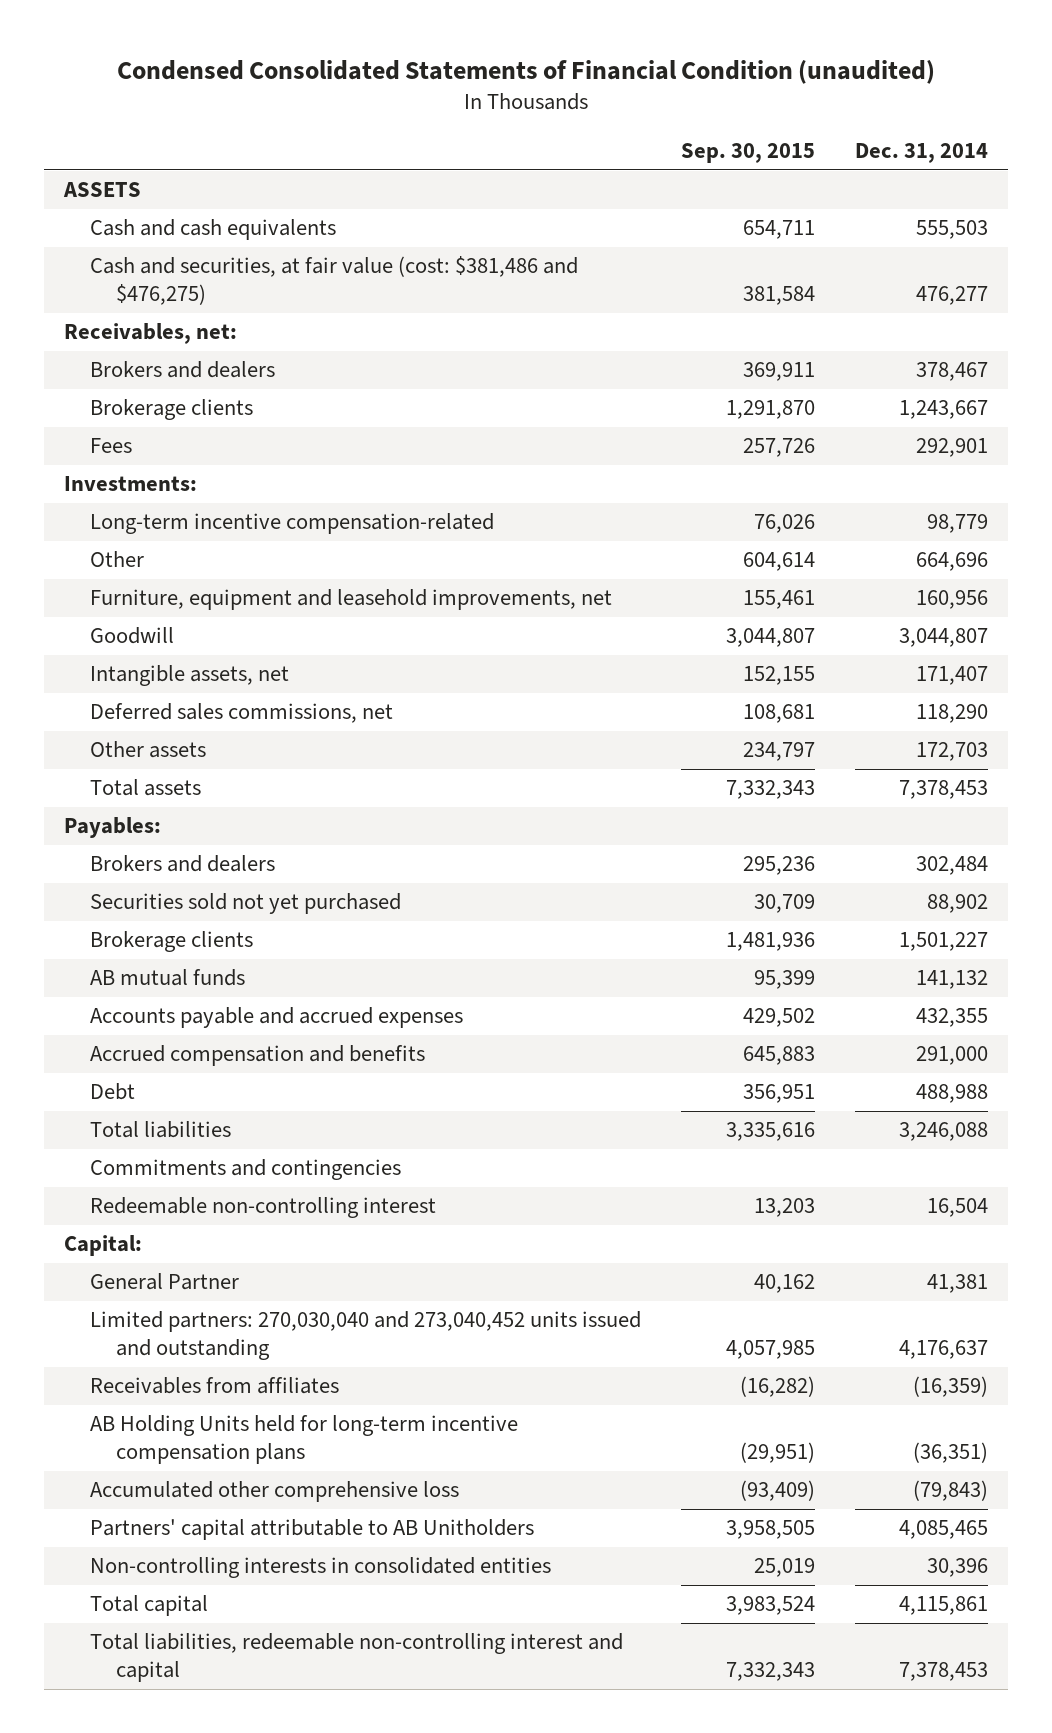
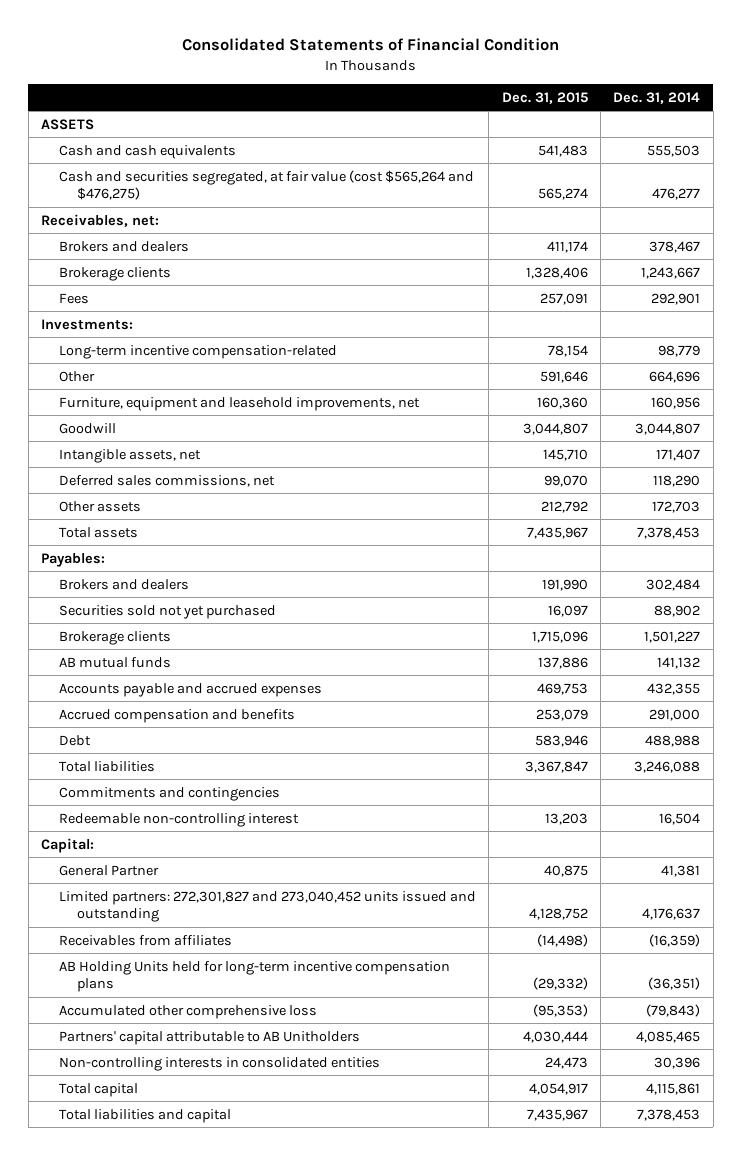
[117,59,936,84] Condensed Consolidated Statements of Financial Condition (unaudited) -> [181,38,559,52] Consolidated Statements of Financial Condition
[681,142,816,163] Sep. 30, 2015 -> none
none -> [501,91,588,104] Dec. 31, 2015
[90,256,579,306] Cash and securities, at fair value (cost: $381,486 and $476,275) -> [59,169,475,201] Cash and securities segregated, at fair value (cost $565,264 and $476,275)
[90,1311,642,1361] Limited partners: 270,030,040 and 273,040,452 units issued and outstanding -> [59,890,477,923] Limited partners: 272,301,827 and 273,040,452 units issued and outstanding
[90,1633,624,1683] Total liabilities, redeemable non-controlling interest and capital -> [59,1108,232,1123] Total liabilities and capital

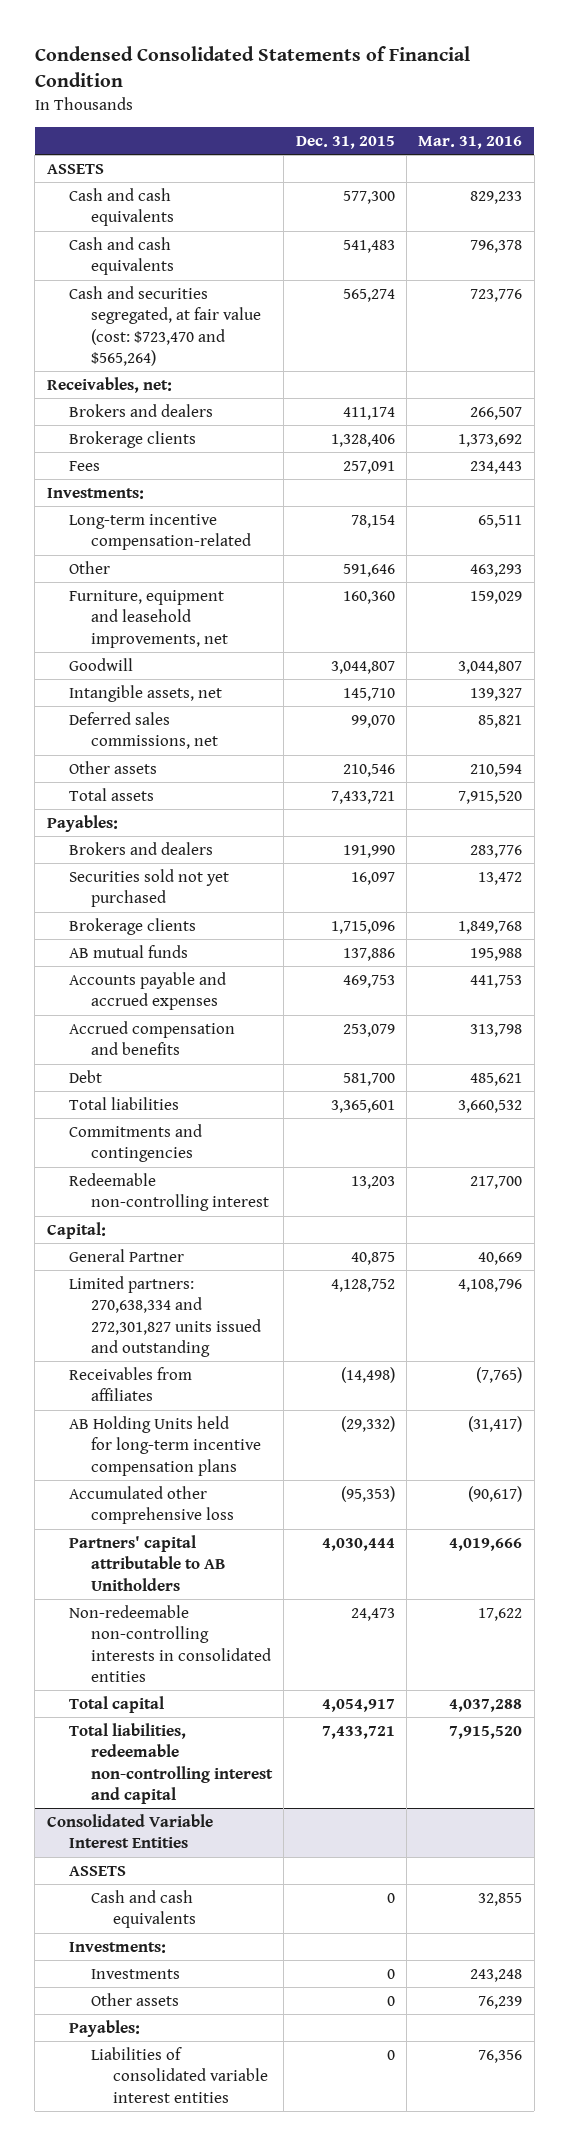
[181,38,559,52] Consolidated Statements of Financial Condition -> [34,45,470,88] Condensed Consolidated Statements of Financial Condition
[613,91,701,104] Dec. 31, 2014 -> none
none -> [418,135,523,149] Mar. 31, 2016
none -> [68,187,174,227] Cash and cash equivalents
[59,169,475,201] Cash and securities segregated, at fair value (cost $565,264 and $476,275) -> [68,285,261,367] Cash and securities segregated, at fair value (cost: $723,470 and $565,264)
[540,500,588,513] 212,792 -> [342,763,395,777] 210,546
[526,526,588,539] 7,435,967 -> [330,790,395,804] 7,433,721
[534,734,588,747] 583,946 -> [342,1072,395,1086] 581,700
[524,760,588,773] 3,367,847 -> [330,1099,395,1113] 3,365,601
[59,890,477,923] Limited partners: 272,301,827 and 273,040,452 units issued and outstanding -> [68,1275,261,1358] Limited partners: 270,638,334 and 272,301,827 units issued and outstanding
[59,1056,381,1071] Non-controlling interests in consolidated entities -> [68,1604,271,1683] Non-redeemable non-controlling interests in consolidated entities
[59,1108,232,1123] Total liabilities and capital -> [68,1722,273,1805] Total liabilities, redeemable non-controlling interest and capital
[526,1108,588,1121] 7,435,967 -> [321,1725,395,1739] 7,433,721
none -> [46,1813,213,1849] Consolidated Variable Interest Entities
none -> [68,1865,126,1876] ASSETS
none -> [90,1889,196,1929] Cash and cash equivalents
none -> [68,1941,166,1953] Investments:
none -> [90,1968,180,1979] Investments
none -> [90,1992,179,2006] Other assets
none -> [68,2019,140,2037] Payables:
none -> [90,2046,268,2103] Liabilities of consolidated variable interest entities

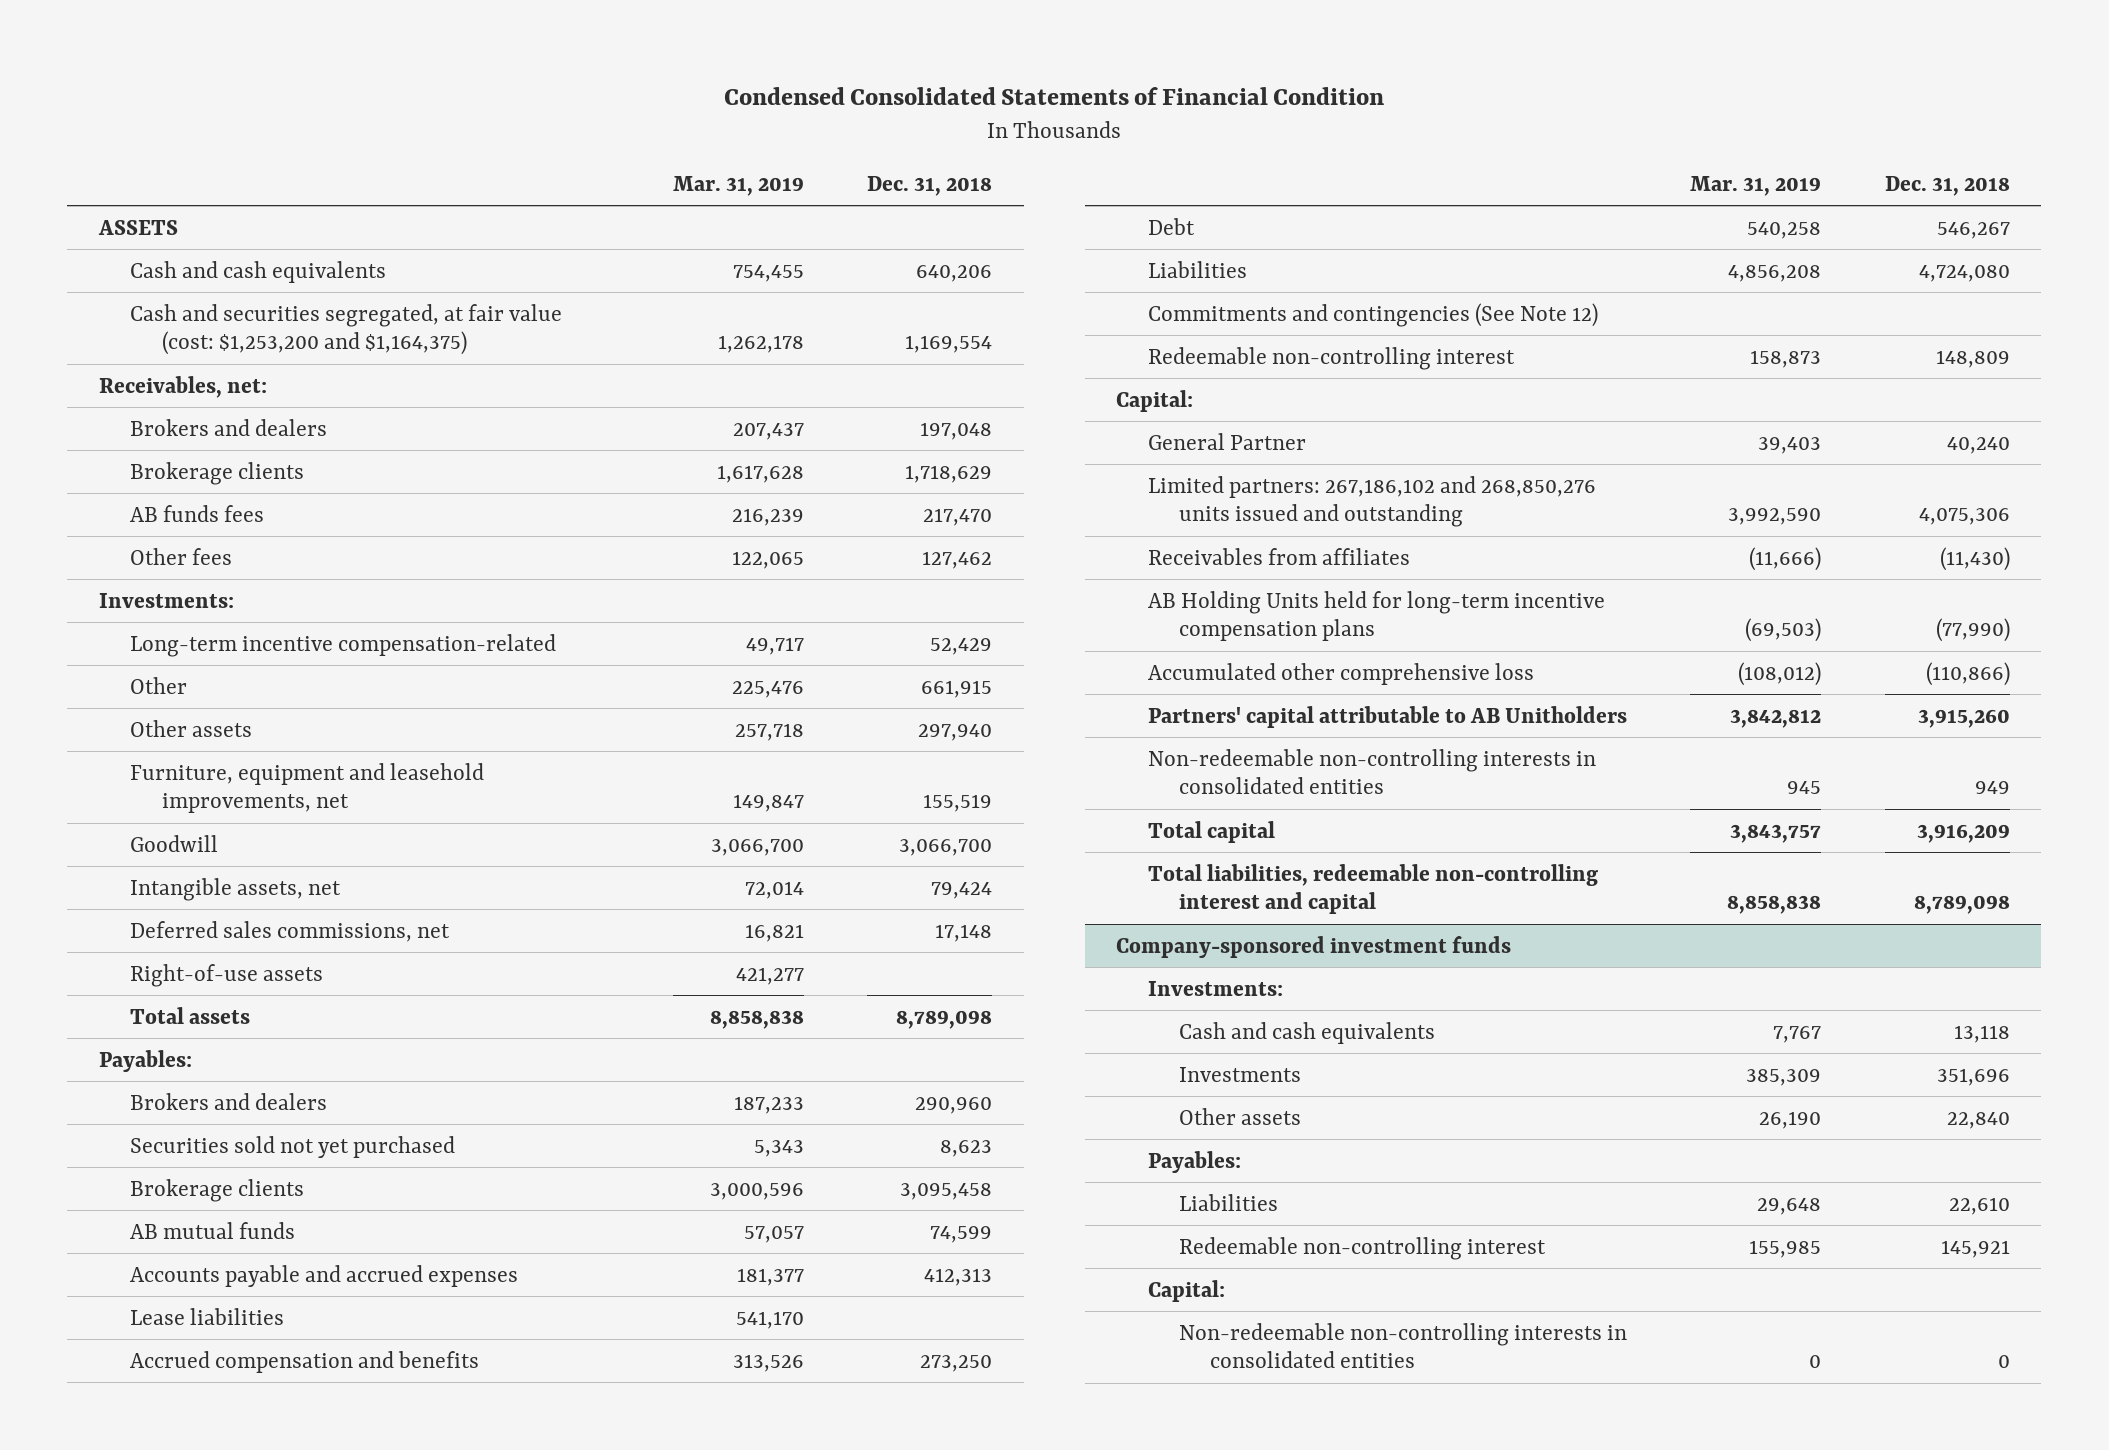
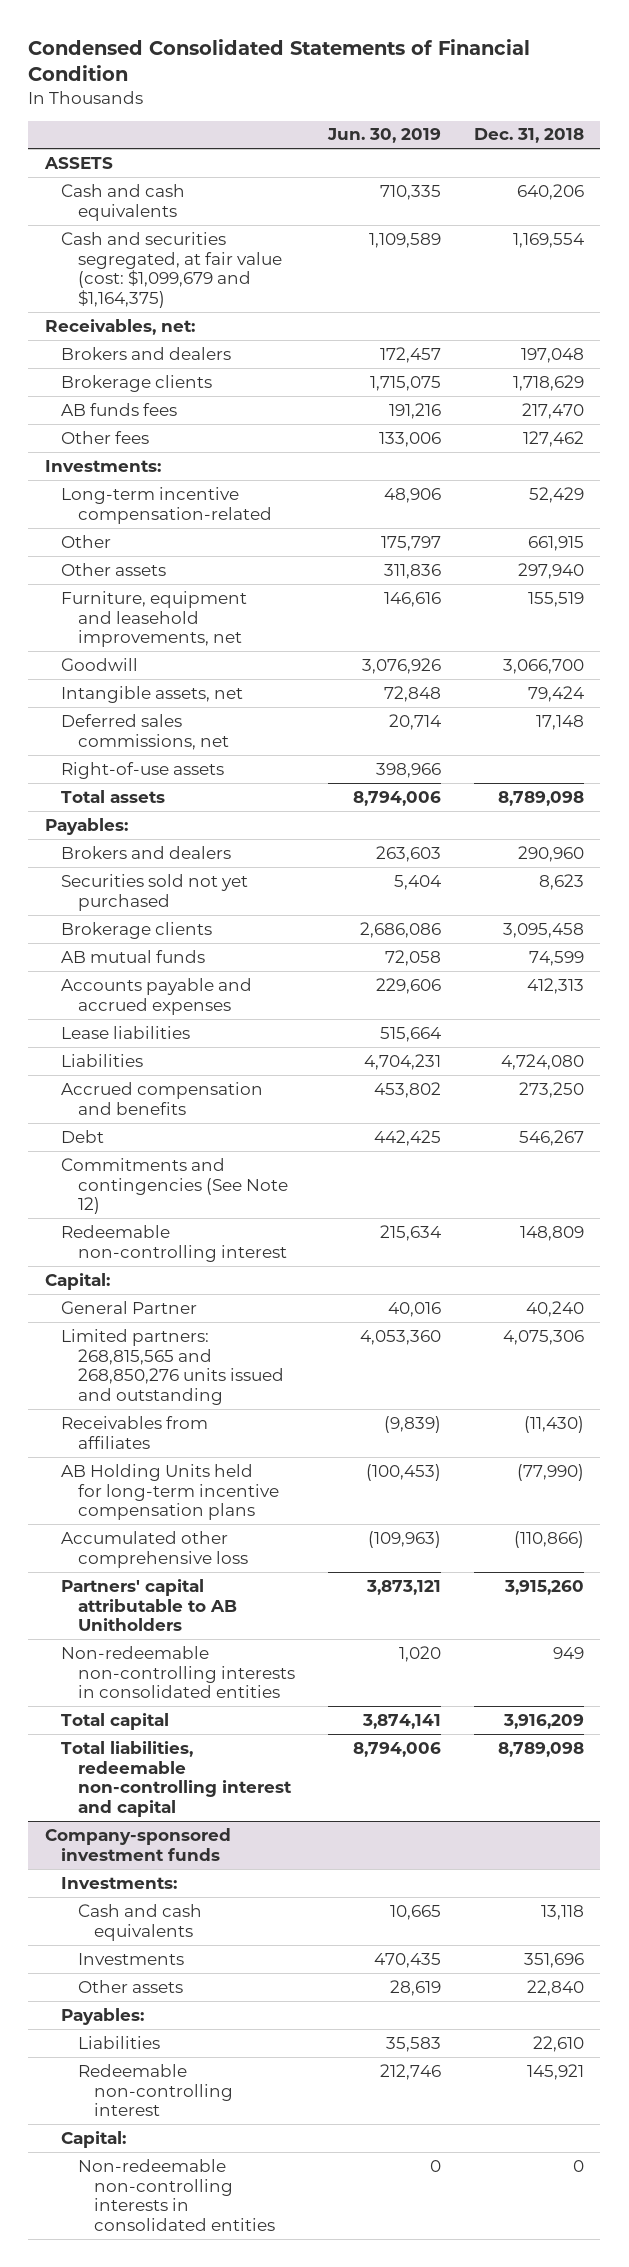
[672,175,804,196] Mar. 31, 2019 -> none
none -> [326,128,441,144] Jun. 30, 2019
[130,303,563,355] Cash and securities segregated, at fair value (cost: $1,253,200 and $1,164,375) -> [61,231,282,309] Cash and securities segregated, at fair value (cost: $1,099,679 and $1,164,375)
[1147,260,1247,278] Liabilities -> [61,1053,144,1067] Liabilities
[1147,475,1596,527] Limited partners: 267,186,102 and 268,850,276 units issued and outstanding -> [61,1328,284,1406] Limited partners: 268,815,565 and 268,850,276 units issued and outstanding

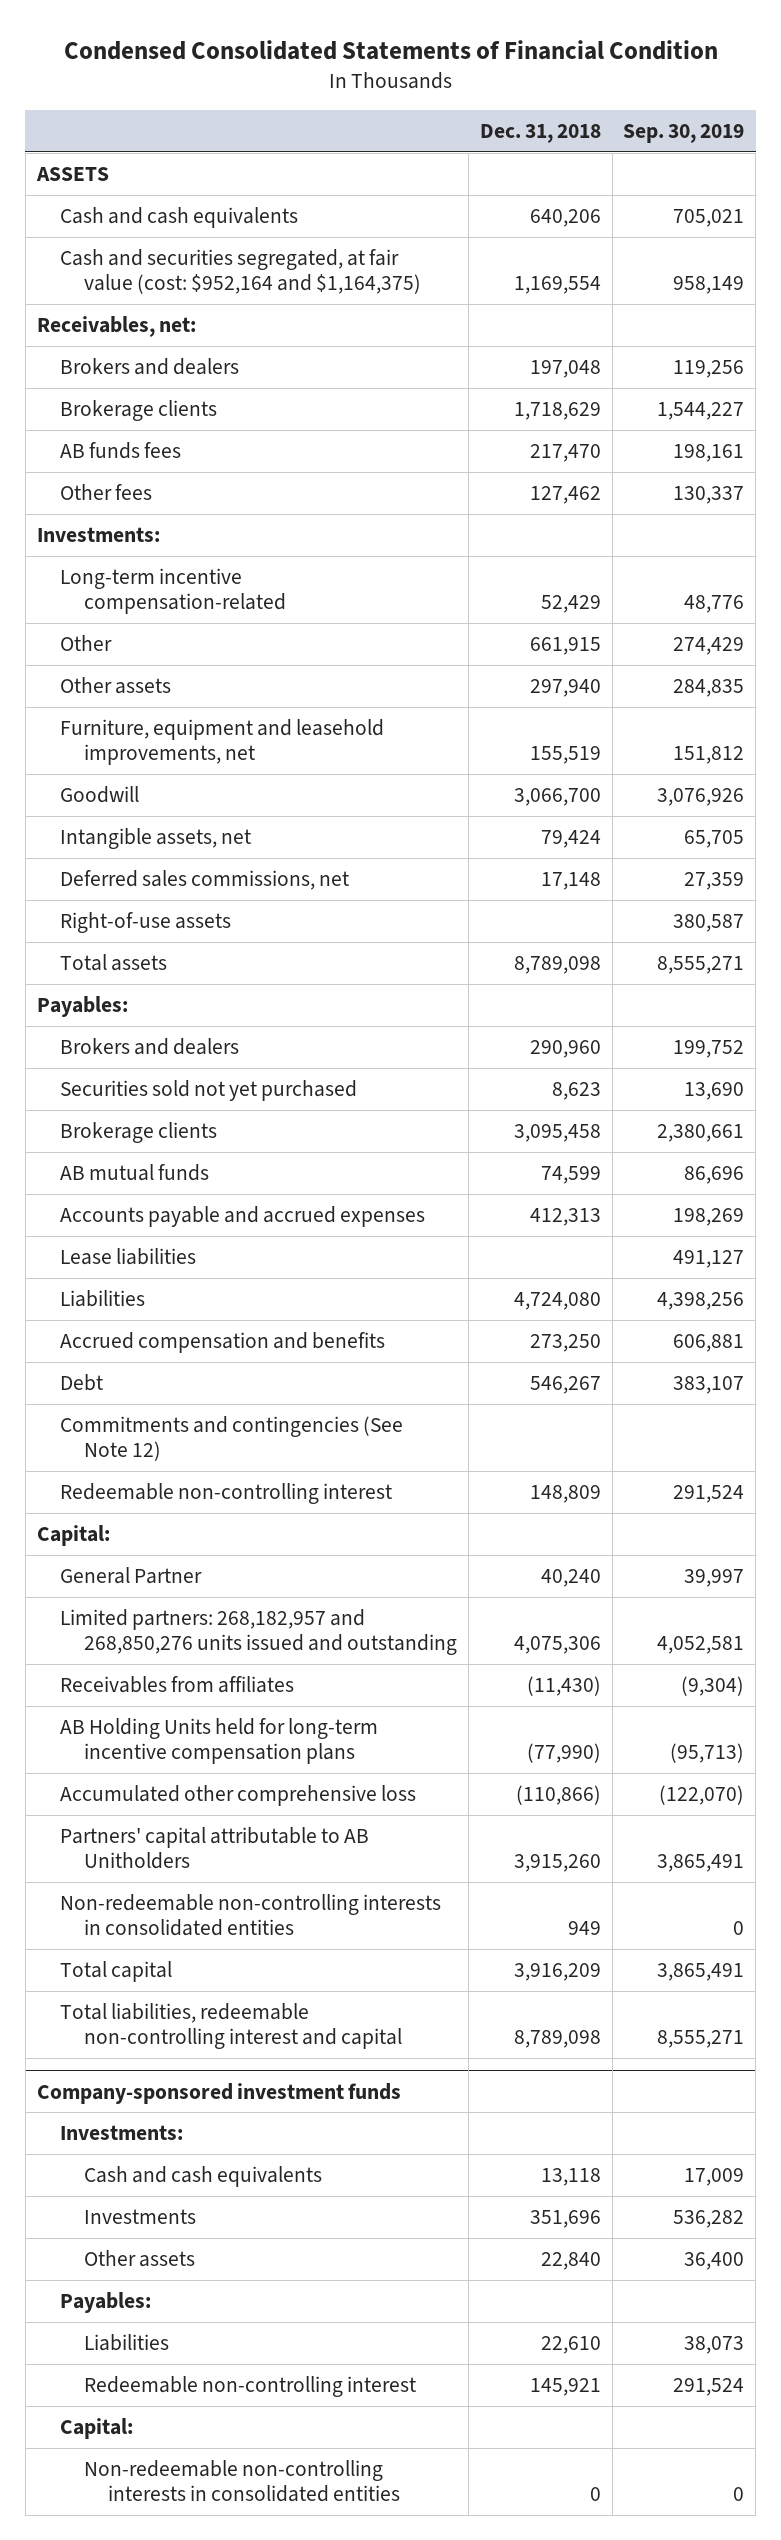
[326,128,441,144] Jun. 30, 2019 -> none
none -> [623,123,745,143] Sep. 30, 2019
[61,231,282,309] Cash and securities segregated, at fair value (cost: $1,099,679 and $1,164,375) -> [60,249,421,295] Cash and securities segregated, at fair value (cost: $952,164 and $1,164,375)
[61,1328,284,1406] Limited partners: 268,815,565 and 268,850,276 units issued and outstanding -> [60,1609,457,1656] Limited partners: 268,182,957 and 268,850,276 units issued and outstanding

